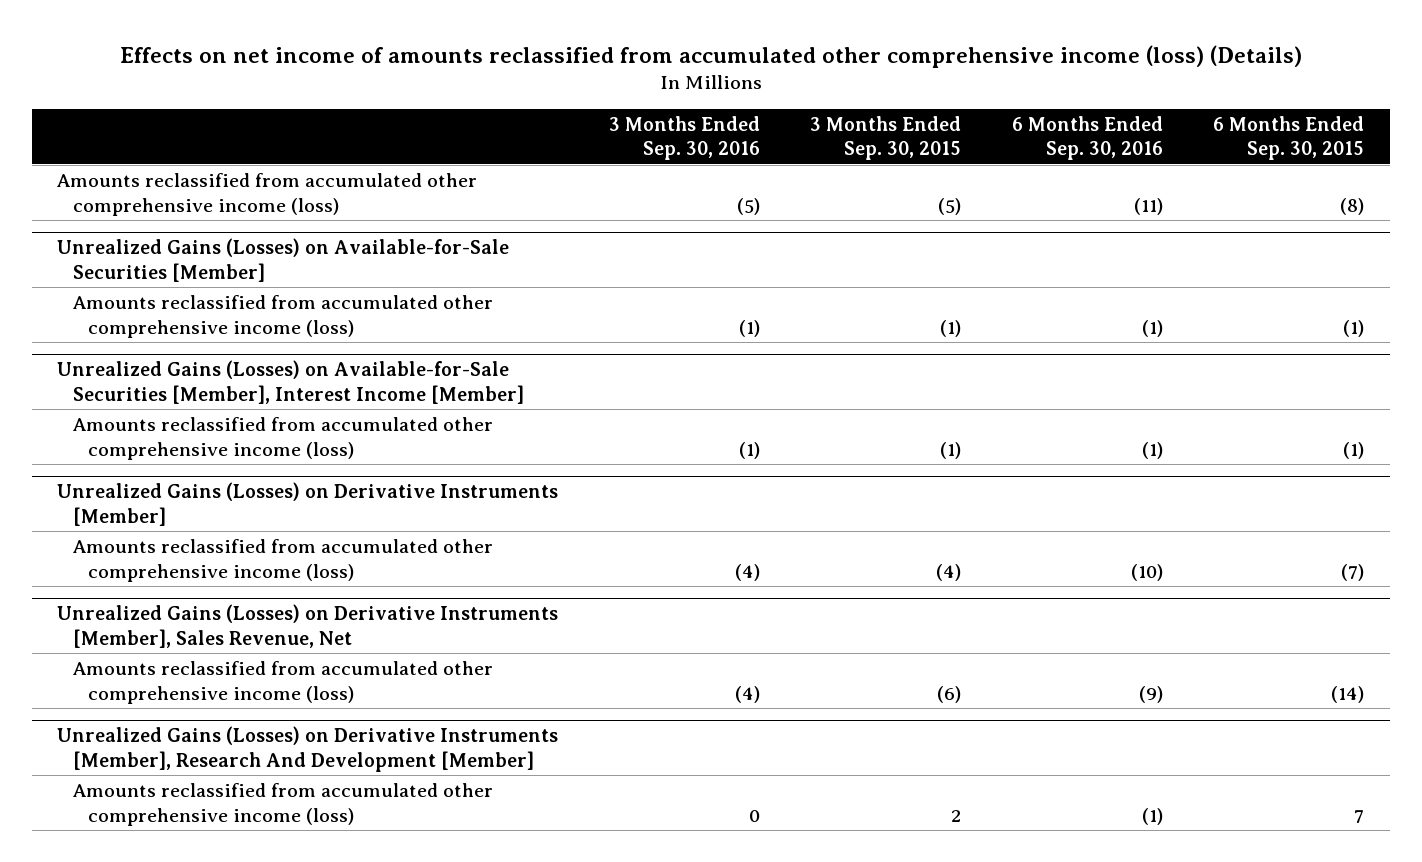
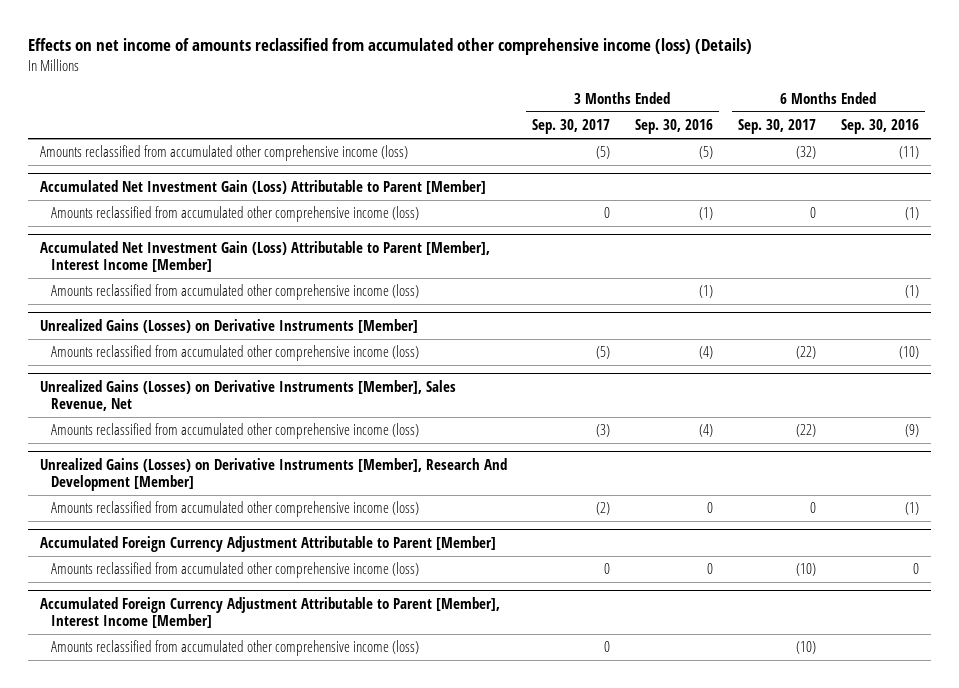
[810,115,962,161] 3 Months Ended Sep. 30, 2015 -> none
[1213,115,1365,161] 6 Months Ended Sep. 30, 2015 -> none
none -> [531,119,610,135] Sep. 30, 2017
none -> [737,119,816,135] Sep. 30, 2017
[57,238,510,282] Unrealized Gains (Losses) on Available-for-Sale Securities [Member] -> [40,180,487,195] Accumulated Net Investment Gain (Loss) Attributable to Parent [Member]
[57,360,524,404] Unrealized Gains (Losses) on Available-for-Sale Securities [Member], Interest Income [Member] -> none
none -> [40,241,491,273] Accumulated Net Investment Gain (Loss) Attributable to Parent [Member], Interest Income [Member]
none -> [40,536,497,553] Accumulated Foreign Currency Adjustment Attributable to Parent [Member]
none -> [51,562,420,579] Amounts reclassified from accumulated other comprehensive income (loss)
none -> [40,597,501,629] Accumulated Foreign Currency Adjustment Attributable to Parent [Member], Interest Income [Member]
none -> [51,640,420,657] Amounts reclassified from accumulated other comprehensive income (loss)

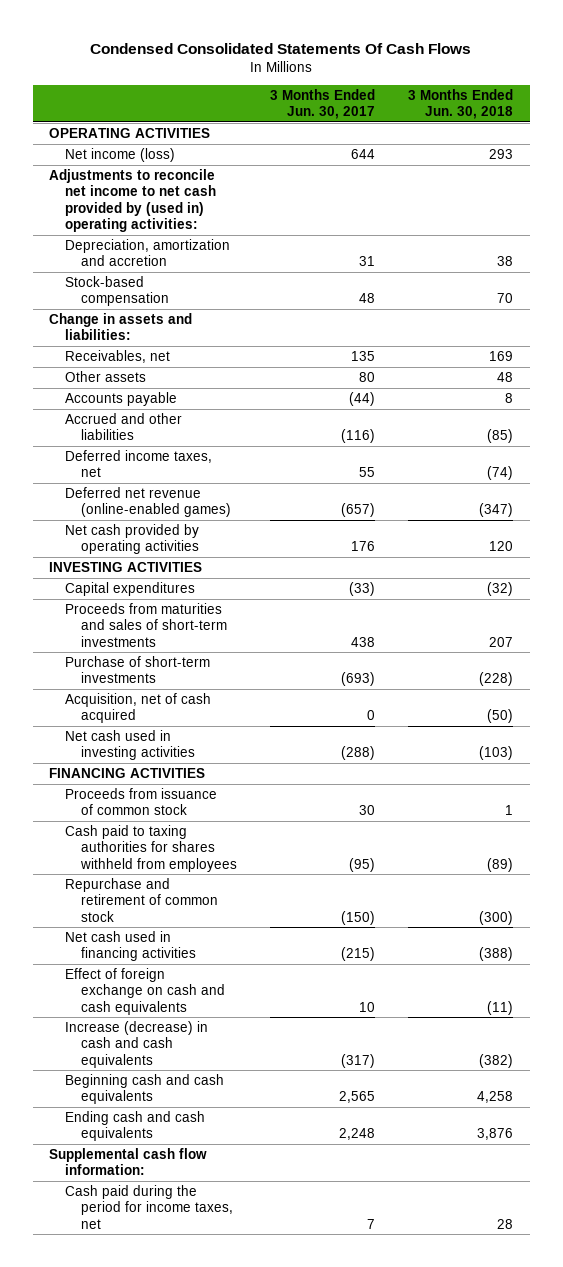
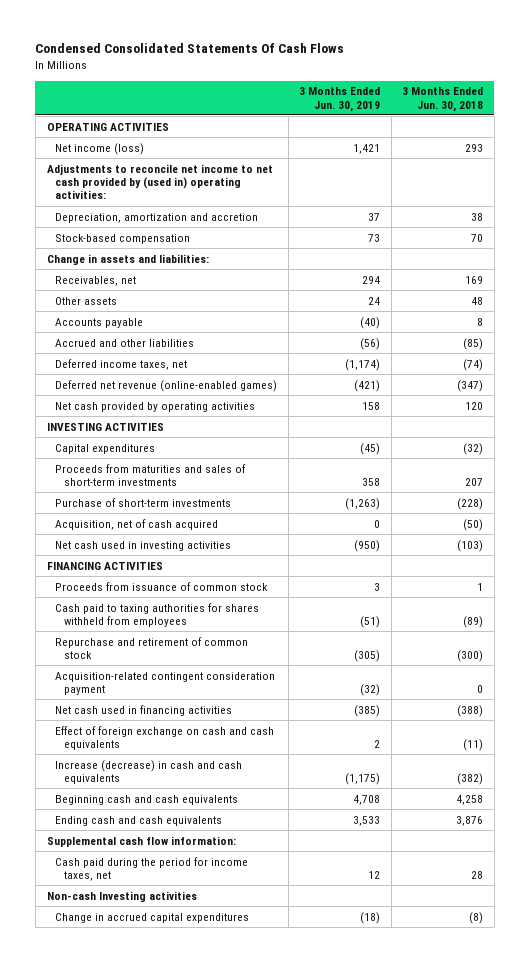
[270,88,376,120] 3 Months Ended Jun. 30, 2017 -> none
none -> [299,87,381,112] 3 Months Ended Jun. 30, 2019
none -> [55,671,276,696] Acquisition-related contingent consideration payment
none -> [46,890,197,902] Non-cash Investing activities
none -> [55,912,250,923] Change in accrued capital expenditures

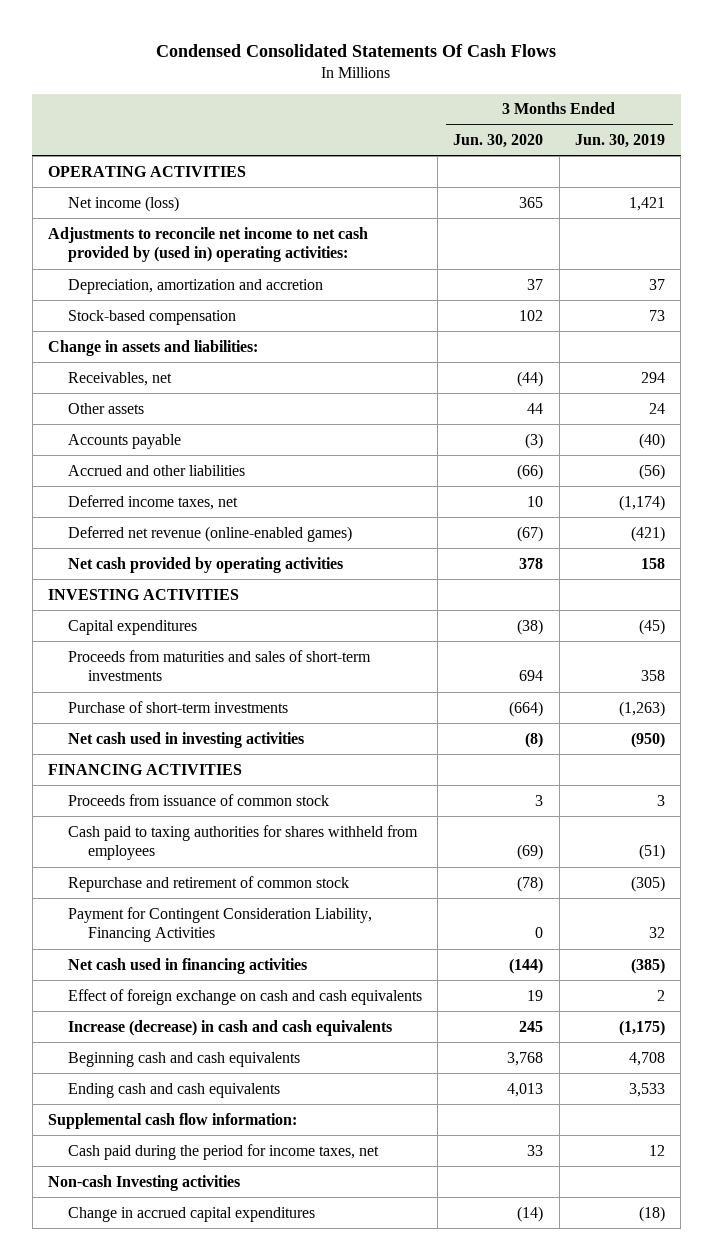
[402,87,484,112] 3 Months Ended Jun. 30, 2018 -> none
none -> [453,134,544,149] Jun. 30, 2020
[55,518,219,530] Acquisition, net of cash acquired -> none
[55,671,276,696] Acquisition-related contingent consideration payment -> none
none -> [67,906,372,943] Payment for Contingent Consideration Liability, Financing Activities

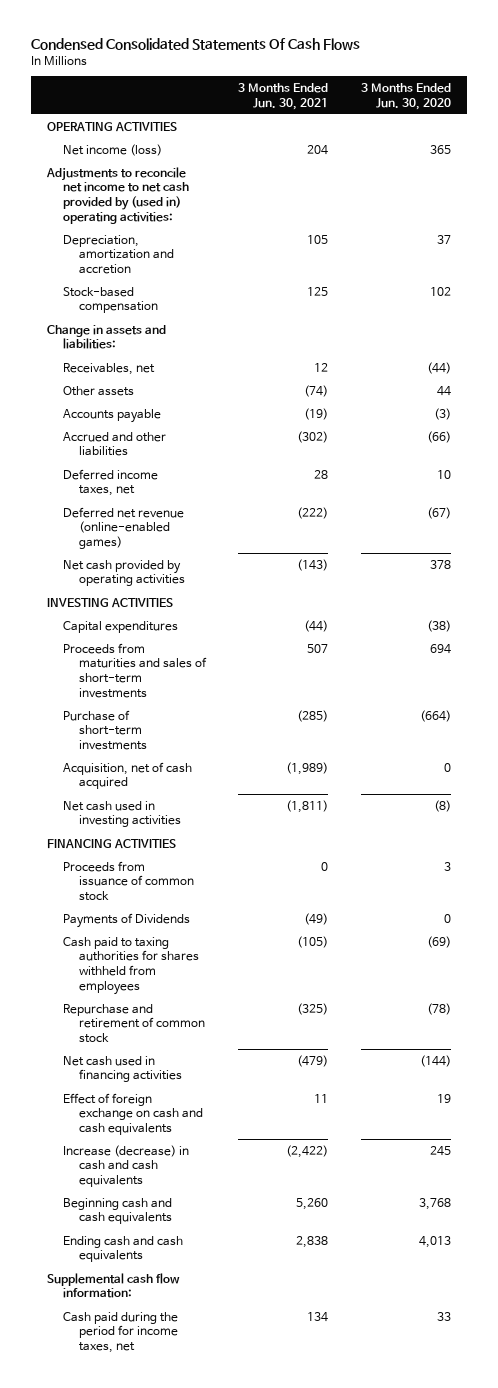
[575,134,666,149] Jun. 30, 2019 -> none
none -> [238,82,329,110] 3 Months Ended Jun. 30, 2021
none -> [62,761,192,790] Acquisition, net of cash acquired
none -> [62,912,190,928] Payments of Dividends
[67,906,372,943] Payment for Contingent Consideration Liability, Financing Activities -> none
[47,1174,240,1191] Non-cash Investing activities -> none
[67,1206,315,1222] Change in accrued capital expenditures -> none

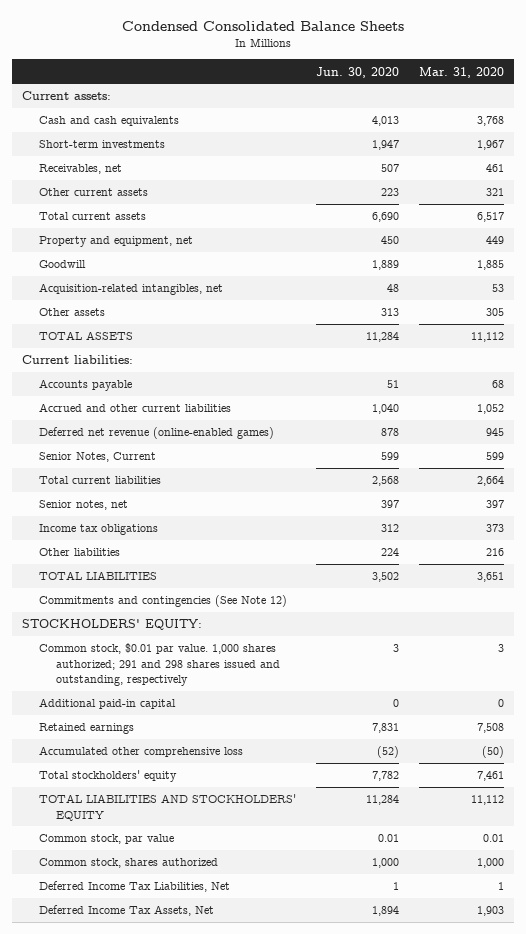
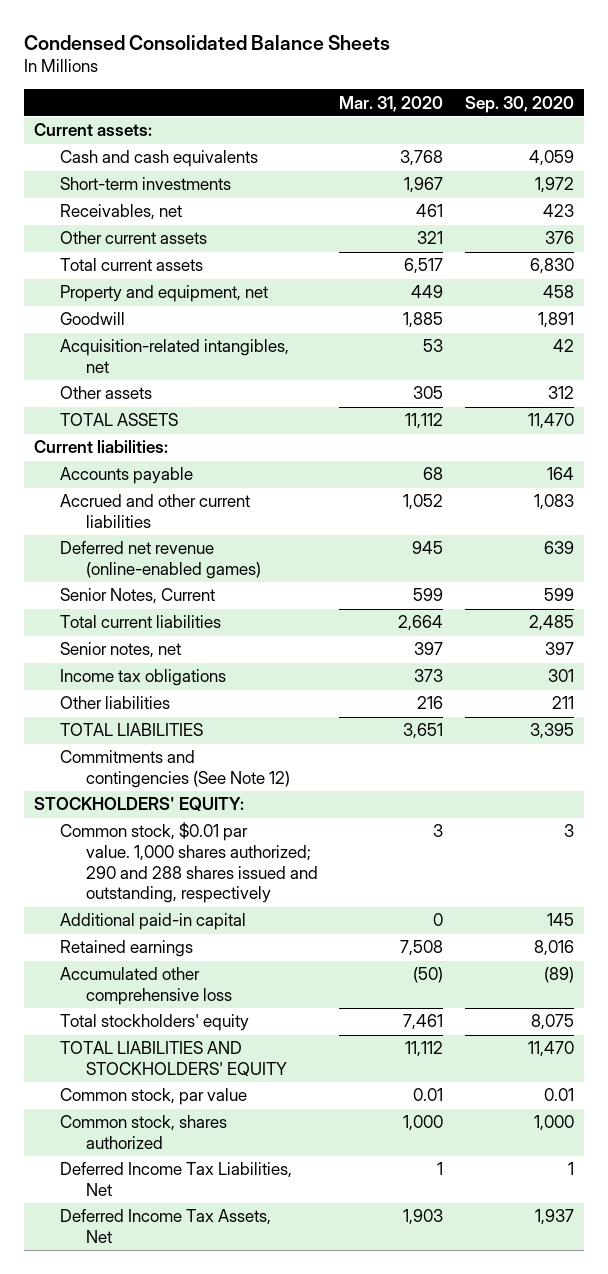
[315,66,399,78] Jun. 30, 2020 -> none
none -> [464,95,574,113] Sep. 30, 2020
[38,643,280,686] Common stock, $0.01 par value. 1,000 shares authorized; 291 and 298 shares issued and outstanding, respectively -> [60,822,318,904] Common stock, $0.01 par value. 1,000 shares authorized; 290 and 288 shares issued and outstanding, respectively

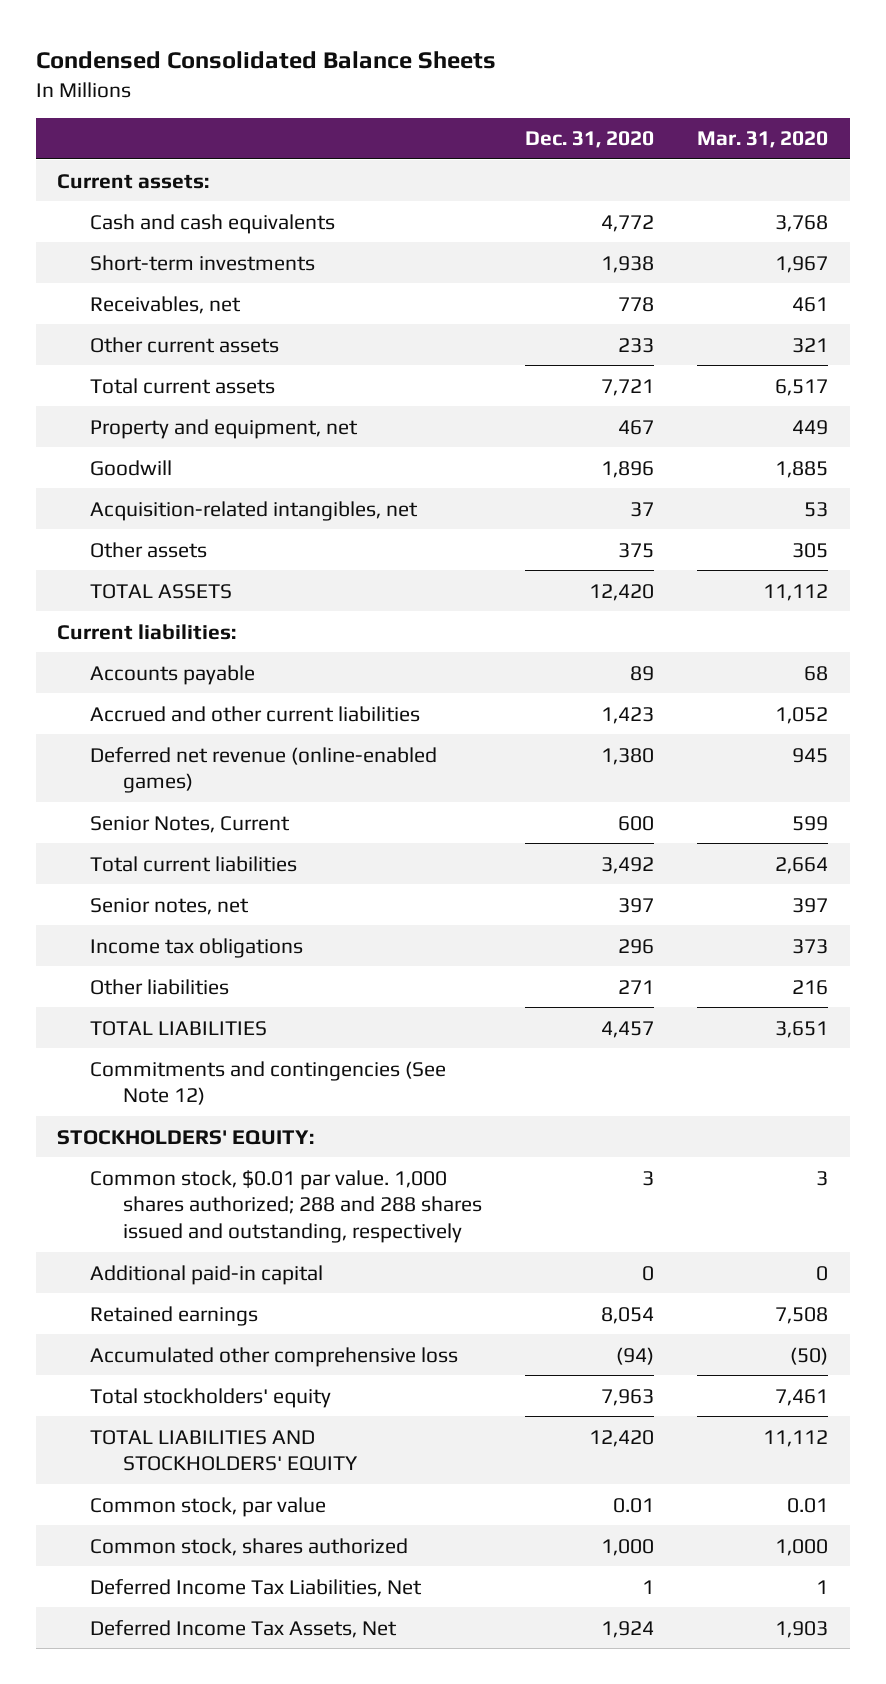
[464,95,574,113] Sep. 30, 2020 -> none
none -> [525,131,655,149] Dec. 31, 2020
[60,822,318,904] Common stock, $0.01 par value. 1,000 shares authorized; 290 and 288 shares issued and outstanding, respectively -> [90,1169,482,1244] Common stock, $0.01 par value. 1,000 shares authorized; 288 and 288 shares issued and outstanding, respectively

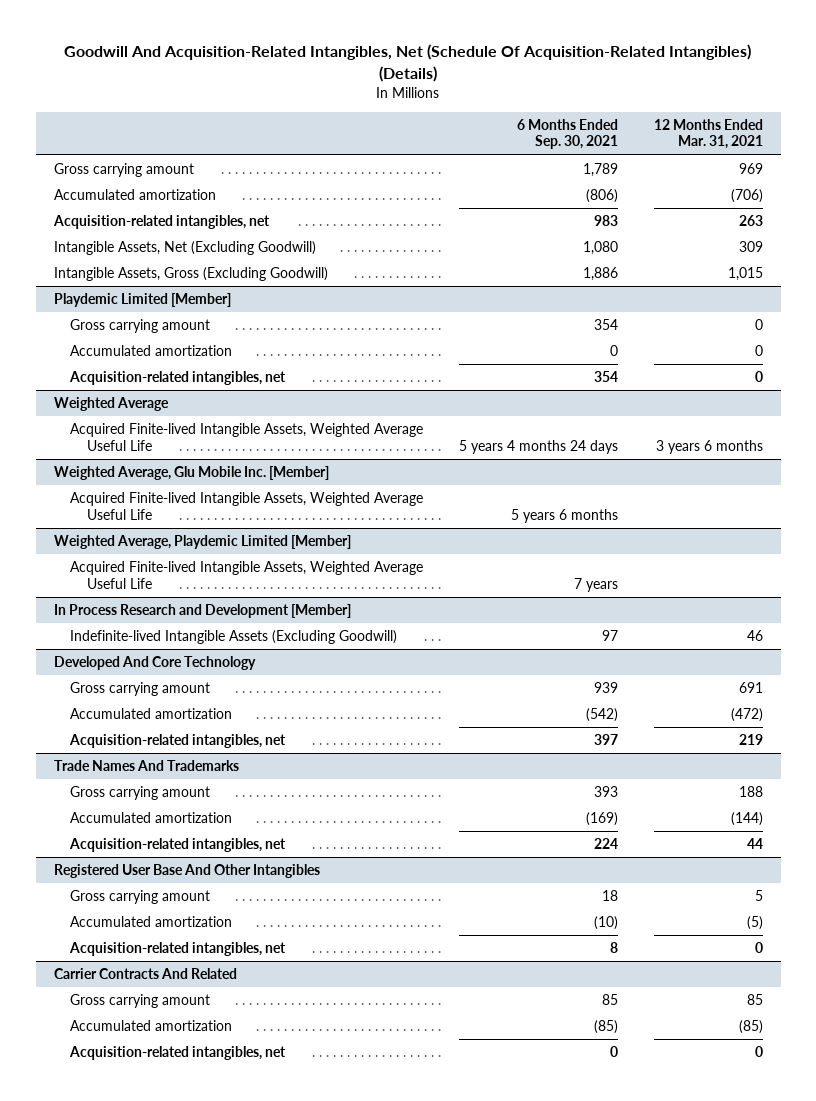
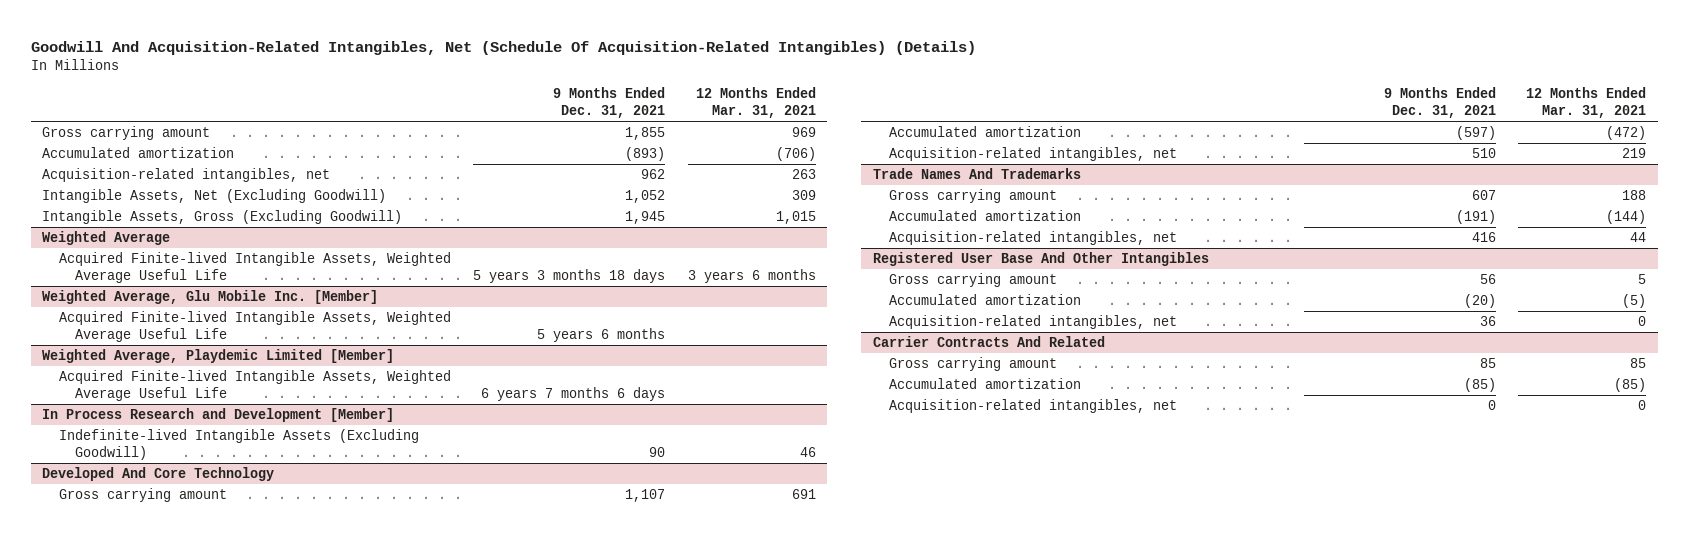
[516,118,618,150] 6 Months Ended Sep. 30, 2021 -> none
none -> [553,87,666,119] 9 Months Ended Dec. 31, 2021
[53,293,231,308] Playdemic Limited [Member] -> none
[70,319,211,334] Gross carrying amount -> none
[70,345,233,357] Accumulated amortization -> none
[69,371,287,386] Acquisition-related intangibles, net -> none

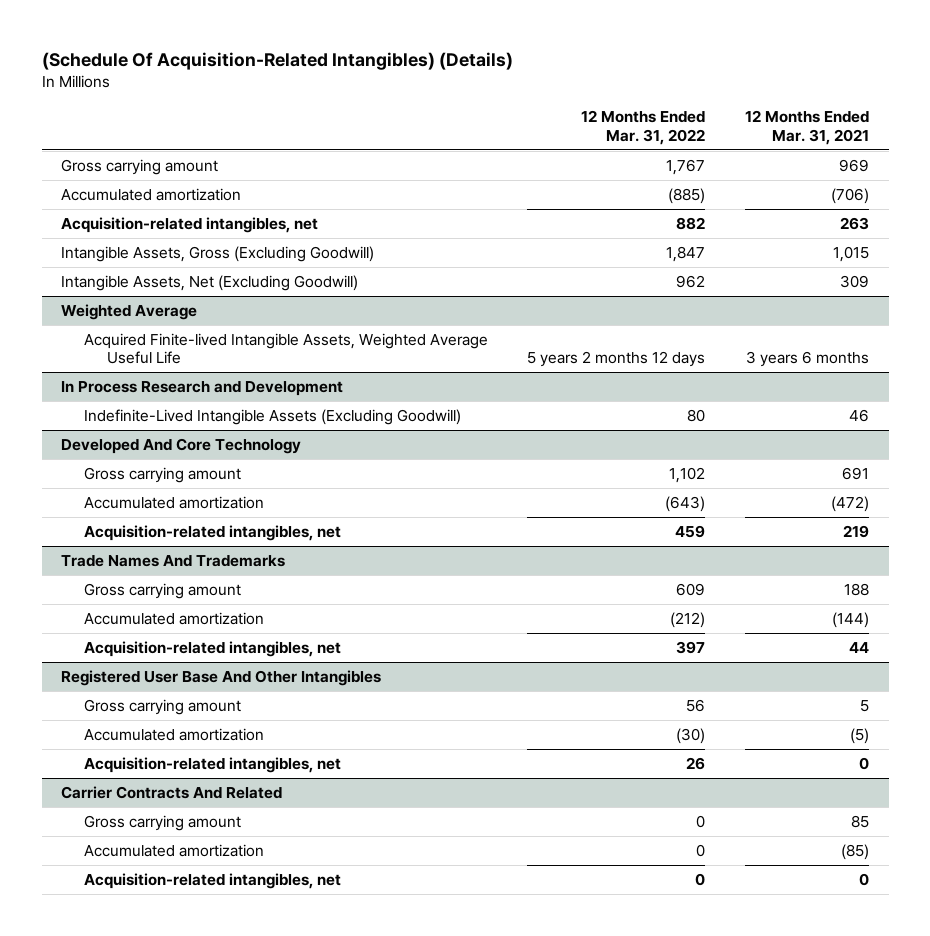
[30,40,976,55] Goodwill And Acquisition-Related Intangibles, Net (Schedule Of Acquisition-Related Intangibles) (Details) -> [41,51,513,70] (Schedule Of Acquisition-Related Intangibles) (Details)
[553,87,666,119] 9 Months Ended Dec. 31, 2021 -> none
none -> [581,110,706,145] 12 Months Ended Mar. 31, 2022
[42,189,387,204] Intangible Assets, Net (Excluding Goodwill) -> [61,275,359,292] Intangible Assets, Net (Excluding Goodwill)
[42,290,379,305] Weighted Average, Glu Mobile Inc. [Member] -> none
[58,311,451,342] Acquired Finite-lived Intangible Assets, Weighted Average Useful Life -> none
[42,349,395,364] Weighted Average, Playdemic Limited [Member] -> none
[58,370,451,401] Acquired Finite-lived Intangible Assets, Weighted Average Useful Life -> none
[42,408,395,423] In Process Research and Development [Member] -> [61,381,344,397] In Process Research and Development
[58,429,419,460] Indefinite-lived Intangible Assets (Excluding Goodwill) -> [84,409,462,426] Indefinite-Lived Intangible Assets (Excluding Goodwill)

